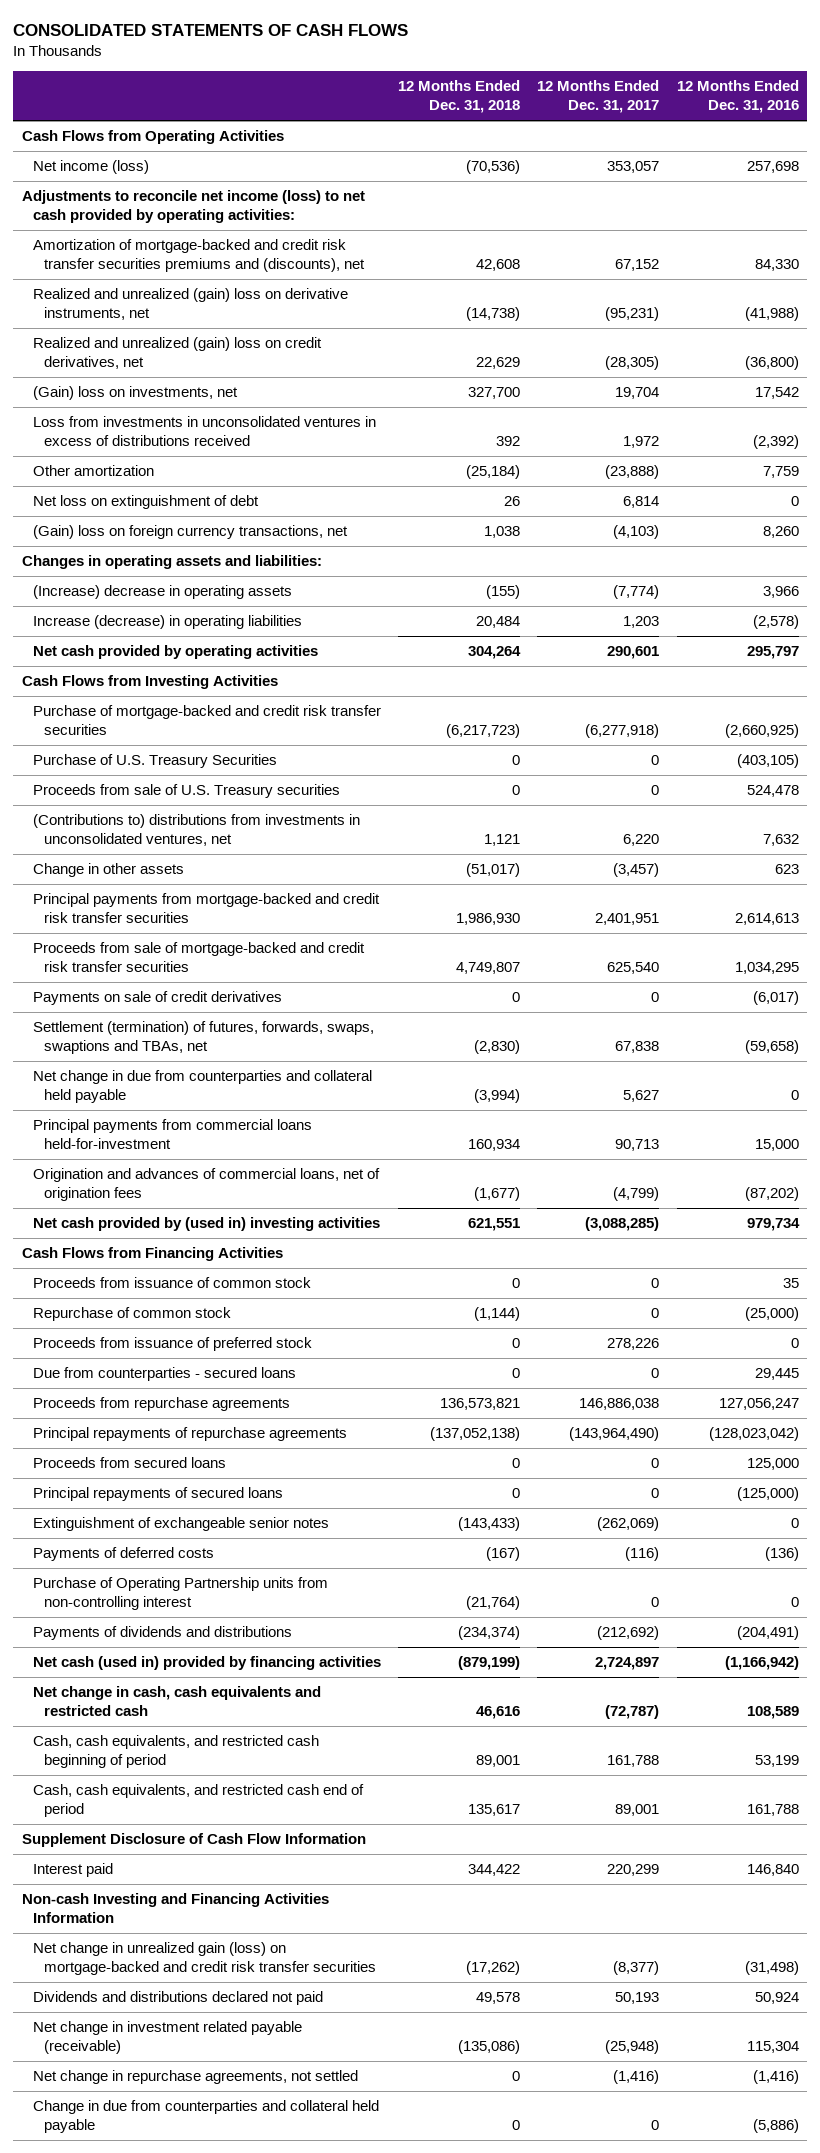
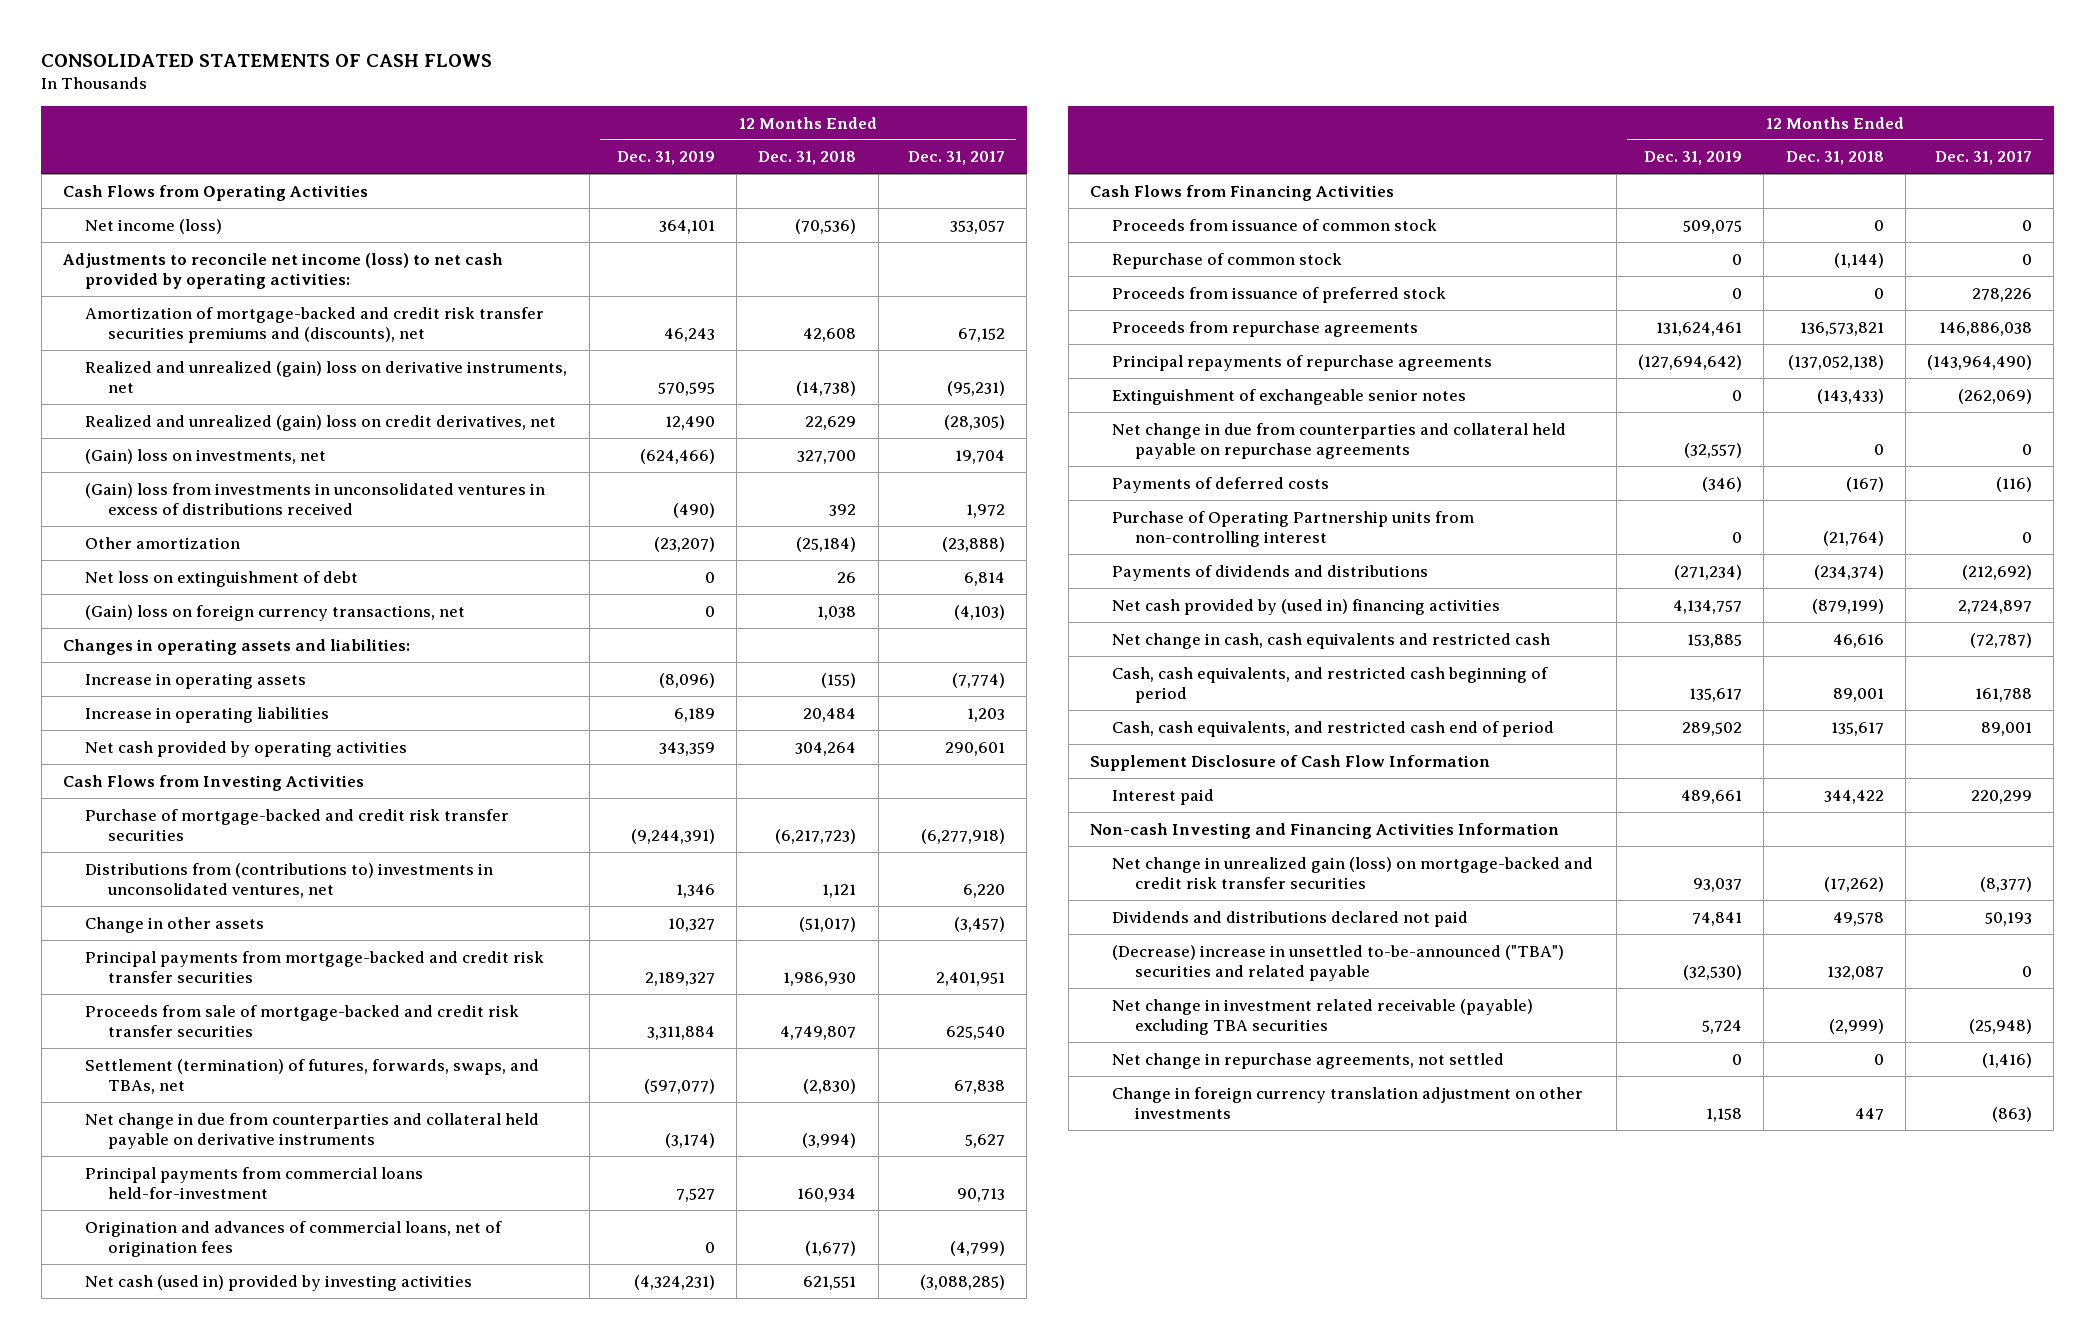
[676,80,799,114] 12 Months Ended Dec. 31, 2016 -> none
none -> [616,151,715,166] Dec. 31, 2019
[33,416,377,446] Loss from investments in unconsolidated ventures in excess of distributions received -> [85,482,546,516] (Gain) loss from investments in unconsolidated ventures in excess of distributions received
[33,585,293,600] (Increase) decrease in operating assets -> [85,672,307,689] Increase in operating assets
[33,615,303,630] Increase (decrease) in operating liabilities -> [85,706,330,723] Increase in operating liabilities
[33,754,278,769] Purchase of U.S. Treasury Securities -> none
[33,784,341,799] Proceeds from sale of U.S. Treasury securities -> none
[33,814,361,846] (Contributions to) distributions from investments in unconsolidated ventures, net -> [85,862,494,899] Distributions from (contributions to) investments in unconsolidated ventures, net
[33,991,283,1006] Payments on sale of credit derivatives -> none
[33,1021,375,1054] Settlement (termination) of futures, forwards, swaps, swaptions and TBAs, net -> [85,1058,540,1095] Settlement (termination) of futures, forwards, swaps, and TBAs, net
[33,1070,373,1103] Net change in due from counterparties and collateral held payable -> [85,1112,540,1150] Net change in due from counterparties and collateral held payable on derivative instruments
[33,1217,381,1232] Net cash provided by (used in) investing activities -> [85,1274,473,1291] Net cash (used in) provided by investing activities
[33,1367,297,1382] Due from counterparties - secured loans -> none
[33,1457,227,1469] Proceeds from secured loans -> none
[33,1487,284,1502] Principal repayments of secured loans -> none
none -> [1112,422,1567,460] Net change in due from counterparties and collateral held payable on repurchase agreements
[33,1656,382,1671] Net cash (used in) provided by financing activities -> [1112,598,1501,615] Net cash provided by (used in) financing activities
none -> [1112,944,1565,982] (Decrease) increase in unsettled to-be-announced ("TBA") securities and related payable
[33,2021,303,2054] Net change in investment related payable (receivable) -> [1112,998,1534,1036] Net change in investment related receivable (payable) excluding TBA securities
[458,2039,521,2054] (135,086) -> [1828,1019,1884,1035] (2,999)
[33,2100,380,2133] Change in due from counterparties and collateral held payable -> none
none -> [1112,1086,1584,1120] Change in foreign currency translation adjustment on other investments

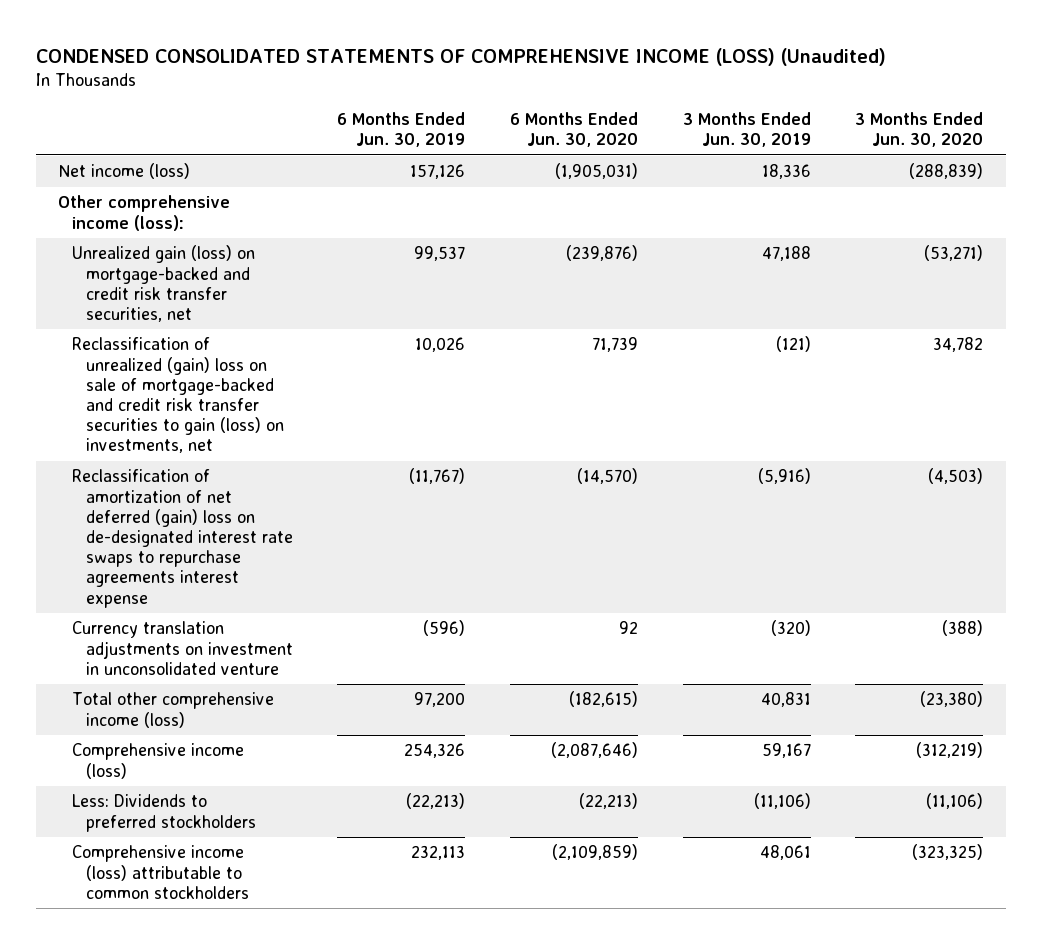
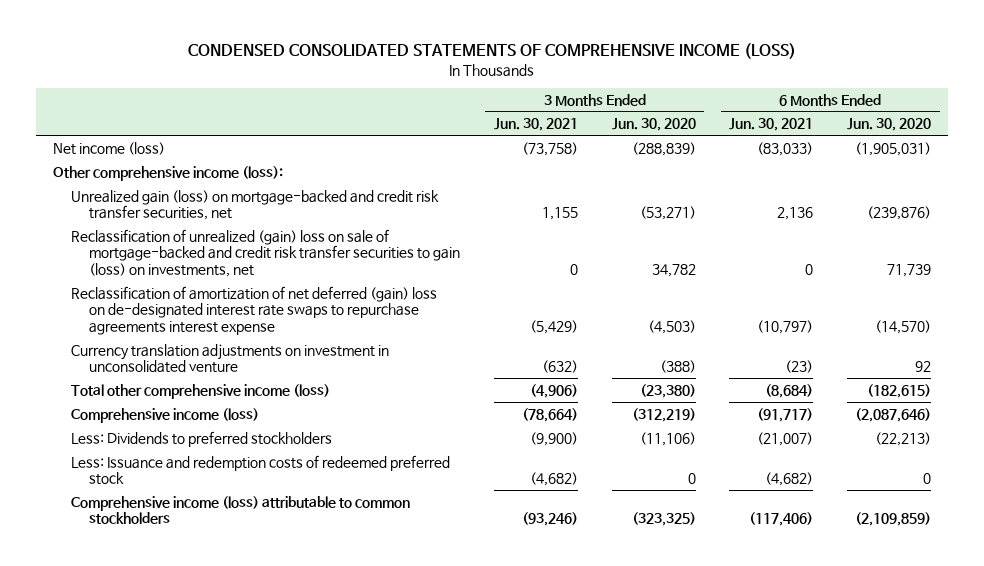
[35,47,886,66] CONDENSED CONSOLIDATED STATEMENTS OF COMPREHENSIVE INCOME (LOSS) (Unaudited) -> [187,43,796,60] CONDENSED CONSOLIDATED STATEMENTS OF COMPREHENSIVE INCOME (LOSS)
[337,112,466,148] 6 Months Ended Jun. 30, 2019 -> none
[682,112,811,148] 3 Months Ended Jun. 30, 2019 -> none
none -> [493,118,578,132] Jun. 30, 2021
none -> [729,118,814,132] Jun. 30, 2021
none -> [70,454,450,486] Less: Issuance and redemption costs of redeemed preferred stock

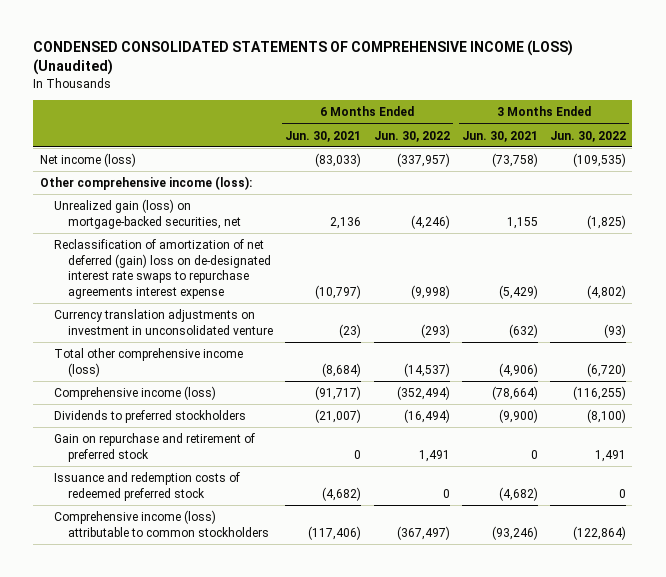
[187,43,796,60] CONDENSED CONSOLIDATED STATEMENTS OF COMPREHENSIVE INCOME (LOSS) -> [33,40,574,76] CONDENSED CONSOLIDATED STATEMENTS OF COMPREHENSIVE INCOME (LOSS) (Unaudited)
[611,118,696,132] Jun. 30, 2020 -> none
[847,118,932,132] Jun. 30, 2020 -> none
none -> [373,130,450,142] Jun. 30, 2022
none -> [550,130,627,142] Jun. 30, 2022
[70,228,460,277] Reclassification of unrealized (gain) loss on sale of mortgage-backed and credit risk transfer securities to gain (loss) on investments, net -> none
[70,189,439,221] Unrealized gain (loss) on mortgage-backed and credit risk transfer securities, net -> [53,198,241,229] Unrealized gain (loss) on mortgage-backed securities, net
[70,430,332,447] Less: Dividends to preferred stockholders -> [53,409,246,423] Dividends to preferred stockholders
none -> [53,432,255,462] Gain on repurchase and retirement of preferred stock
[70,454,450,486] Less: Issuance and redemption costs of redeemed preferred stock -> [53,471,240,501] Issuance and redemption costs of redeemed preferred stock

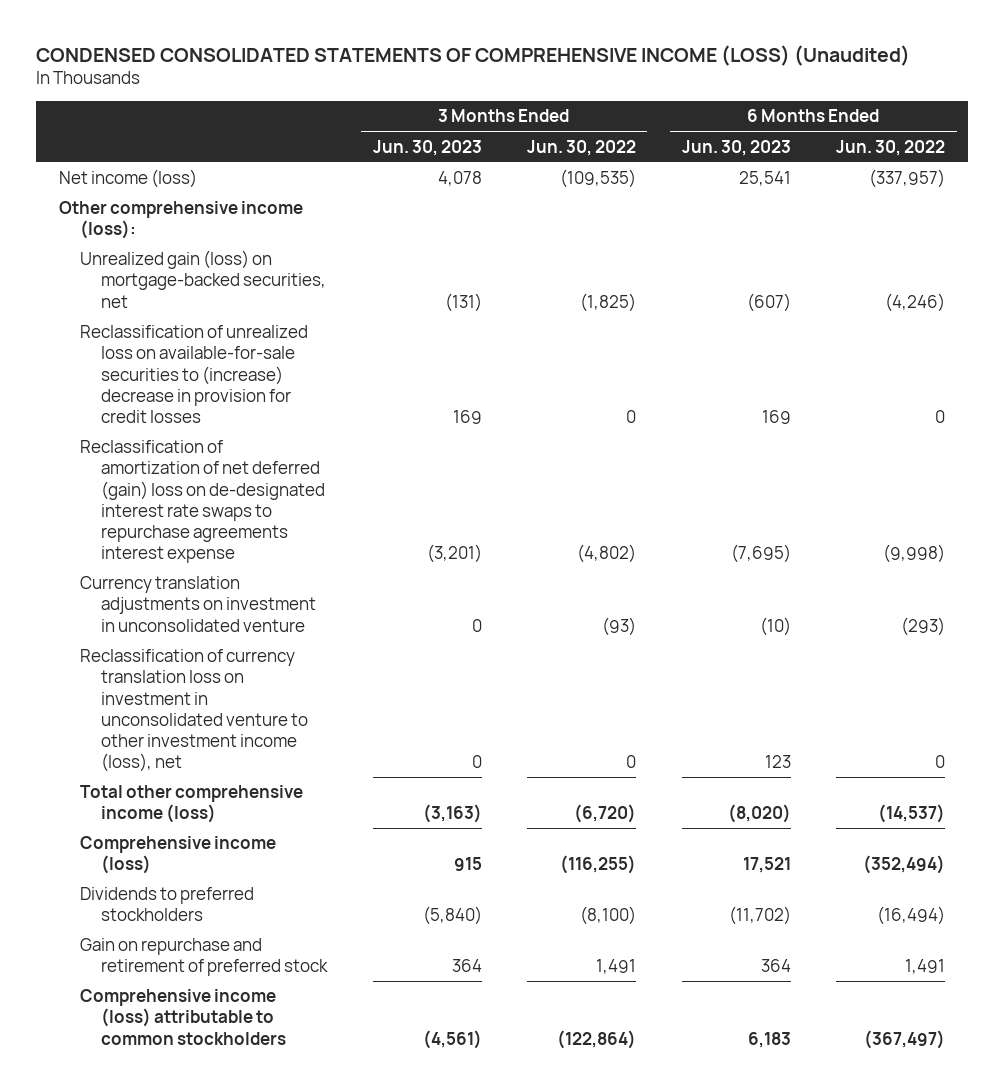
[285,130,362,142] Jun. 30, 2021 -> none
[461,130,538,142] Jun. 30, 2021 -> none
none -> [372,139,482,156] Jun. 30, 2023
none -> [681,139,791,156] Jun. 30, 2023
none -> [79,325,308,423] Reclassification of unrealized loss on available-for-sale securities to (increase) decrease in provision for credit losses
none -> [79,649,308,772] Reclassification of currency translation loss on investment in unconsolidated venture to other investment income (loss), net
[53,471,240,501] Issuance and redemption costs of redeemed preferred stock -> none

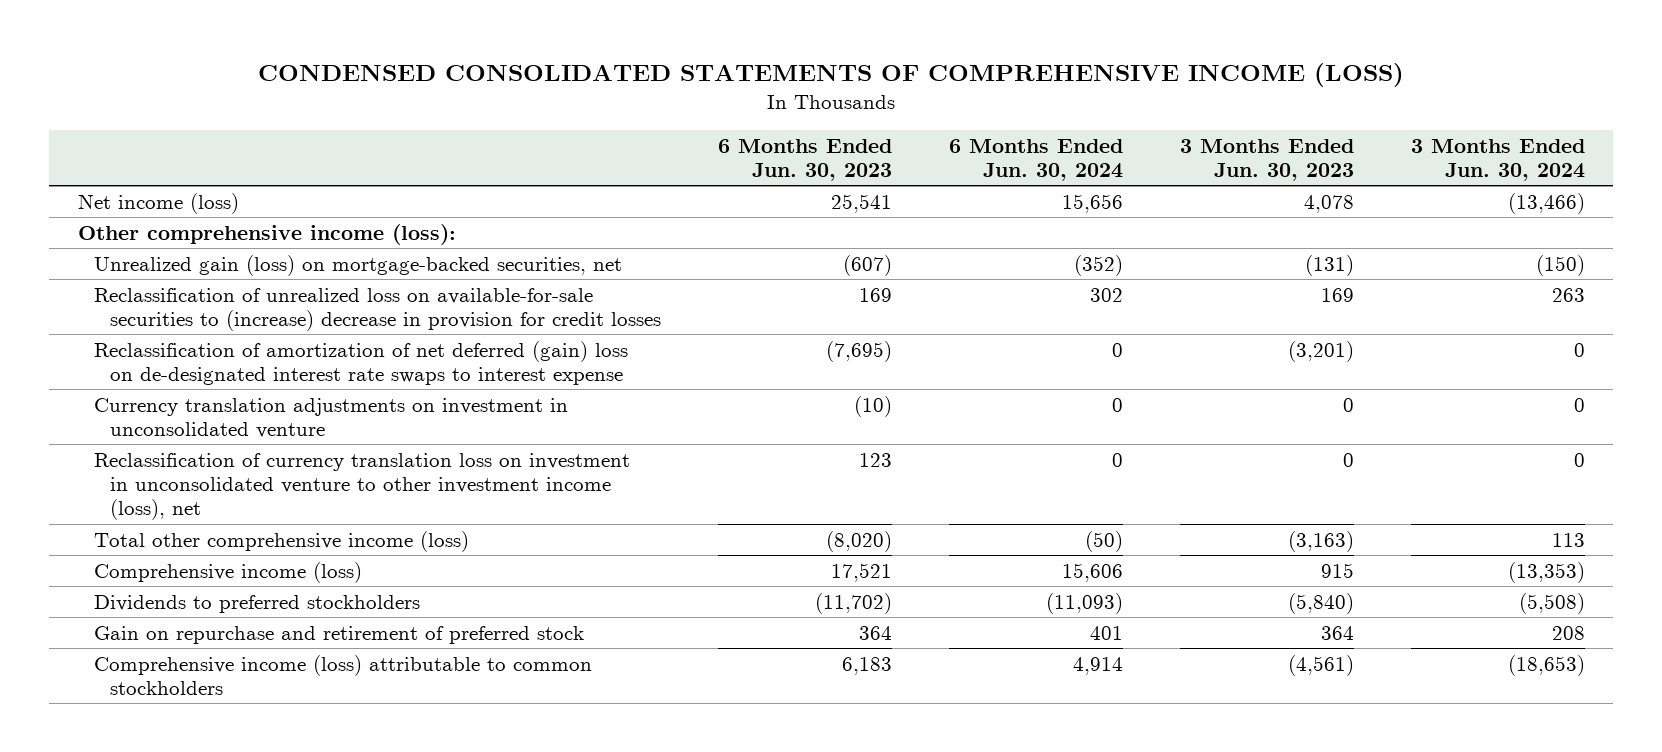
[35,44,910,66] CONDENSED CONSOLIDATED STATEMENTS OF COMPREHENSIVE INCOME (LOSS) (Unaudited) -> [258,63,1405,88] CONDENSED CONSOLIDATED STATEMENTS OF COMPREHENSIVE INCOME (LOSS)
[527,139,637,156] Jun. 30, 2022 -> none
[836,139,946,156] Jun. 30, 2022 -> none
none -> [948,138,1123,182] 6 Months Ended Jun. 30, 2024
none -> [1410,138,1585,182] 3 Months Ended Jun. 30, 2024
[79,440,325,563] Reclassification of amortization of net deferred (gain) loss on de-designated interest rate swaps to repurchase agreements interest expense -> [93,340,628,385] Reclassification of amortization of net deferred (gain) loss on de-designated interest rate swaps to interest expense

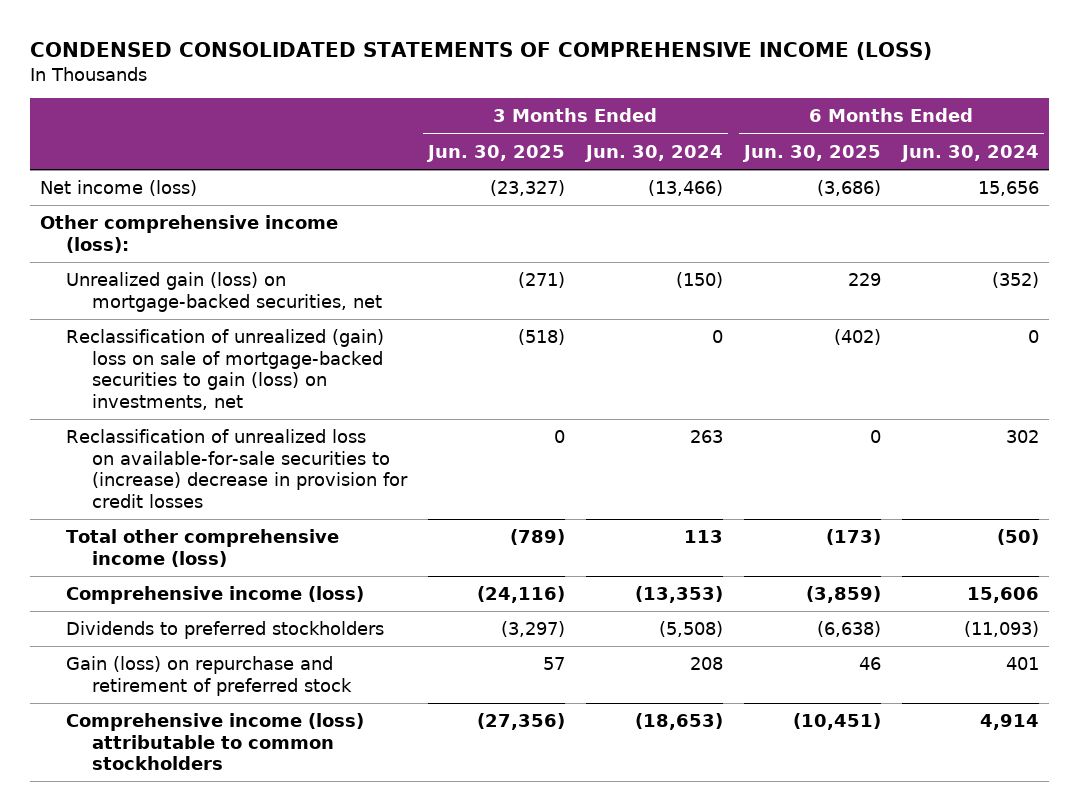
[717,138,892,182] 6 Months Ended Jun. 30, 2023 -> none
[1179,138,1354,182] 3 Months Ended Jun. 30, 2023 -> none
none -> [425,144,565,162] Jun. 30, 2025
none -> [741,144,881,162] Jun. 30, 2025
none -> [66,329,385,410] Reclassification of unrealized (gain) loss on sale of mortgage-backed securities to gain (loss) on investments, net
[93,340,628,385] Reclassification of amortization of net deferred (gain) loss on de-designated interest rate swaps to interest expense -> none
[93,397,568,438] Currency translation adjustments on investment in unconsolidated venture -> none
[93,452,630,521] Reclassification of currency translation loss on investment in unconsolidated venture to other investment income (loss), net -> none
[93,625,584,644] Gain on repurchase and retirement of preferred stock -> [66,656,352,696] Gain (loss) on repurchase and retirement of preferred stock

